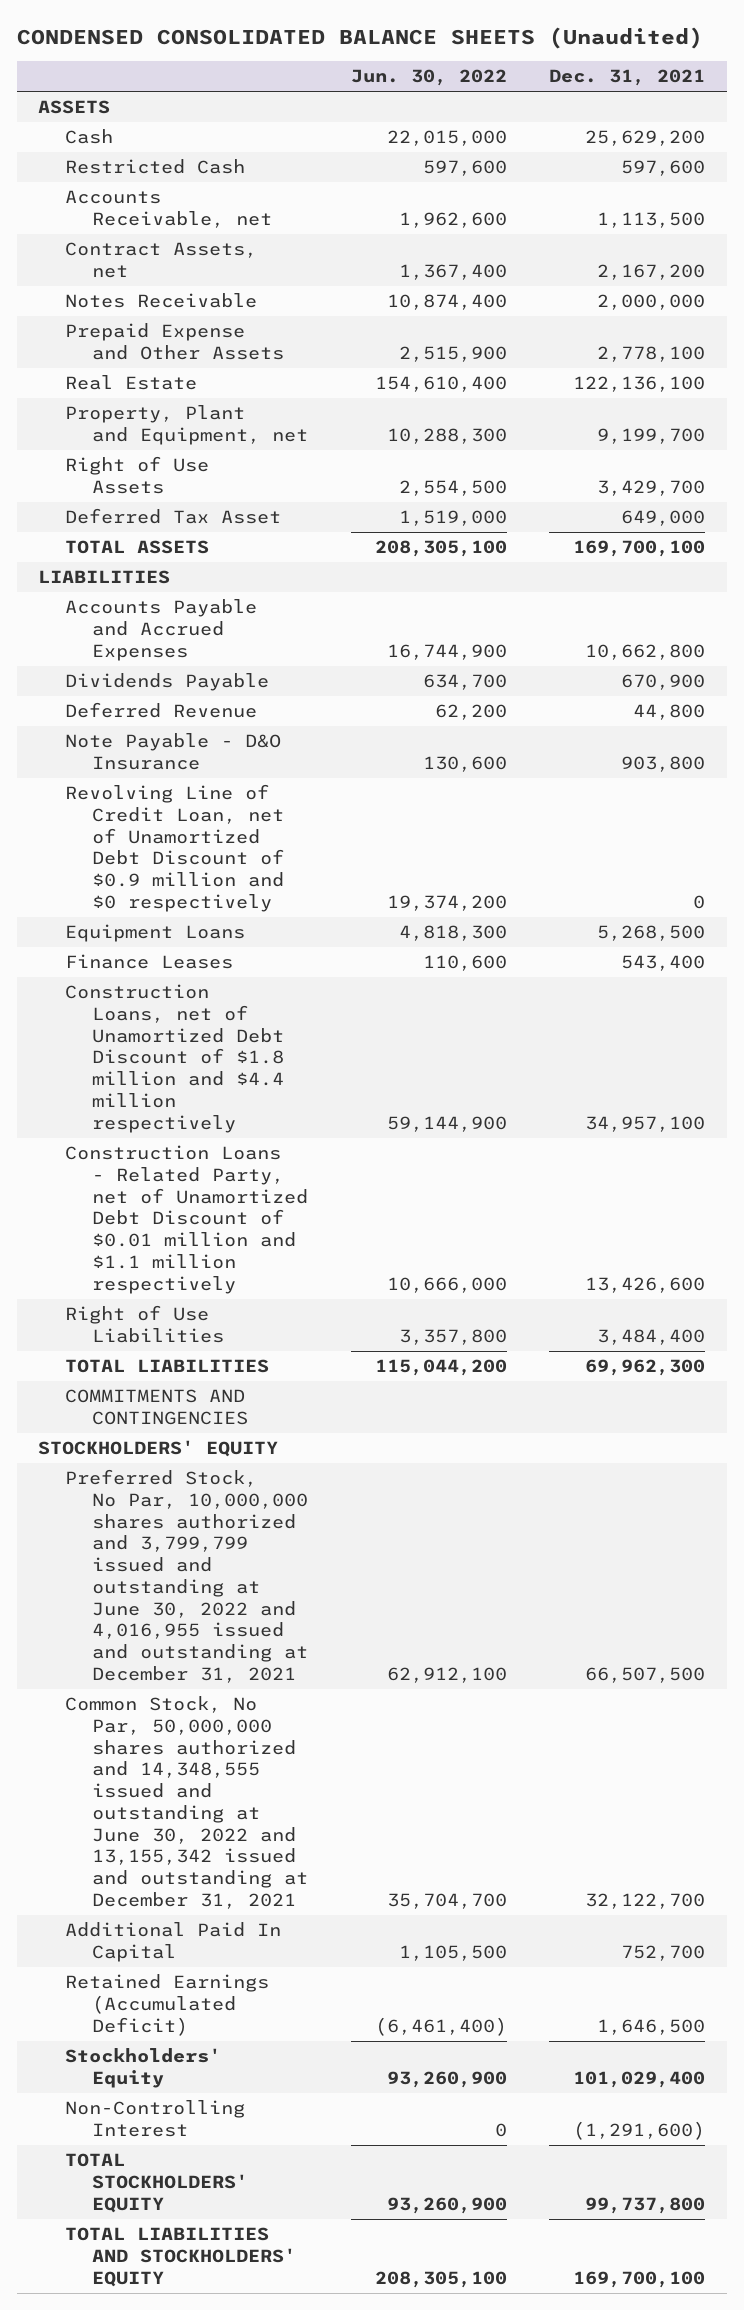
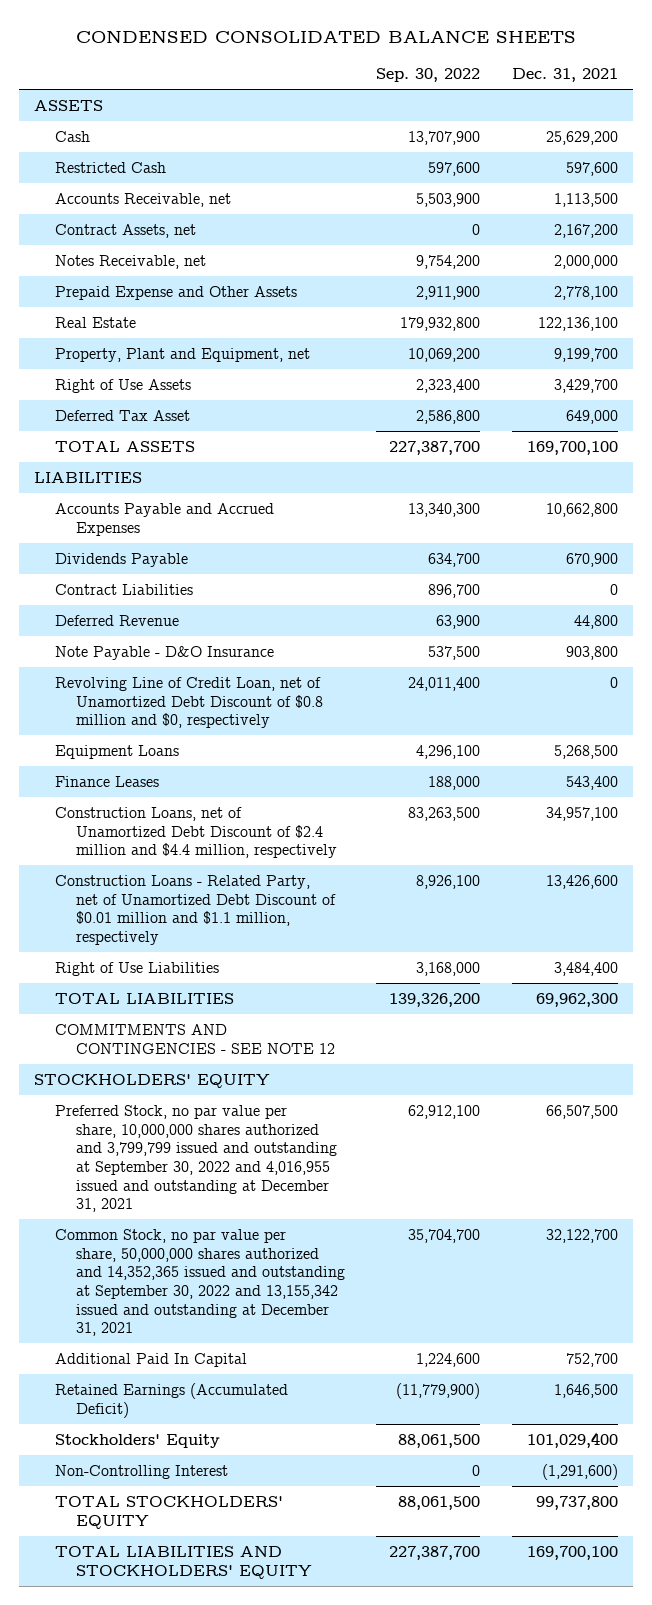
[16,26,703,49] CONDENSED CONSOLIDATED BALANCE SHEETS (Unaudited) -> [76,29,577,43] CONDENSED CONSOLIDATED BALANCE SHEETS
[350,69,507,87] Jun. 30, 2022 -> none
none -> [376,68,481,83] Sep. 30, 2022
[65,293,258,309] Notes Receivable -> [55,254,207,269] Notes Receivable, net
none -> [55,583,194,595] Contract Liabilities
[65,784,284,912] Revolving Line of Credit Loan, net of Unamortized Debt Discount of $0.9 million and $0 respectively -> [55,676,323,729] Revolving Line of Credit Loan, net of Unamortized Debt Discount of $0.8 million and $0, respectively
[65,984,284,1133] Construction Loans, net of Unamortized Debt Discount of $1.8 million and $4.4 million respectively -> [55,806,337,859] Construction Loans, net of Unamortized Debt Discount of $2.4 million and $4.4 million, respectively
[65,1145,308,1294] Construction Loans - Related Party, net of Unamortized Debt Discount of $0.01 million and $1.1 million respectively -> [55,874,336,945] Construction Loans - Related Party, net of Unamortized Debt Discount of $0.01 million and $1.1 million, respectively
[65,1389,248,1425] COMMITMENTS AND CONTINGENCIES -> [55,1023,335,1054] COMMITMENTS AND CONTINGENCIES - SEE NOTE 12
[65,1469,308,1683] Preferred Stock, No Par, 10,000,000 shares authorized and 3,799,799 issued and outstanding at June 30, 2022 and 4,016,955 issued and outstanding at December 31, 2021 -> [55,1104,337,1213] Preferred Stock, no par value per share, 10,000,000 shares authorized and 3,799,799 issued and outstanding at September 30, 2022 and 4,016,955 issued and outstanding at December 31, 2021
[65,1696,308,1909] Common Stock, No Par, 50,000,000 shares authorized and 14,348,555 issued and outstanding at June 30, 2022 and 13,155,342 issued and outstanding at December 31, 2021 -> [55,1228,345,1337] Common Stock, no par value per share, 50,000,000 shares authorized and 14,352,365 issued and outstanding at September 30, 2022 and 13,155,342 issued and outstanding at December 31, 2021

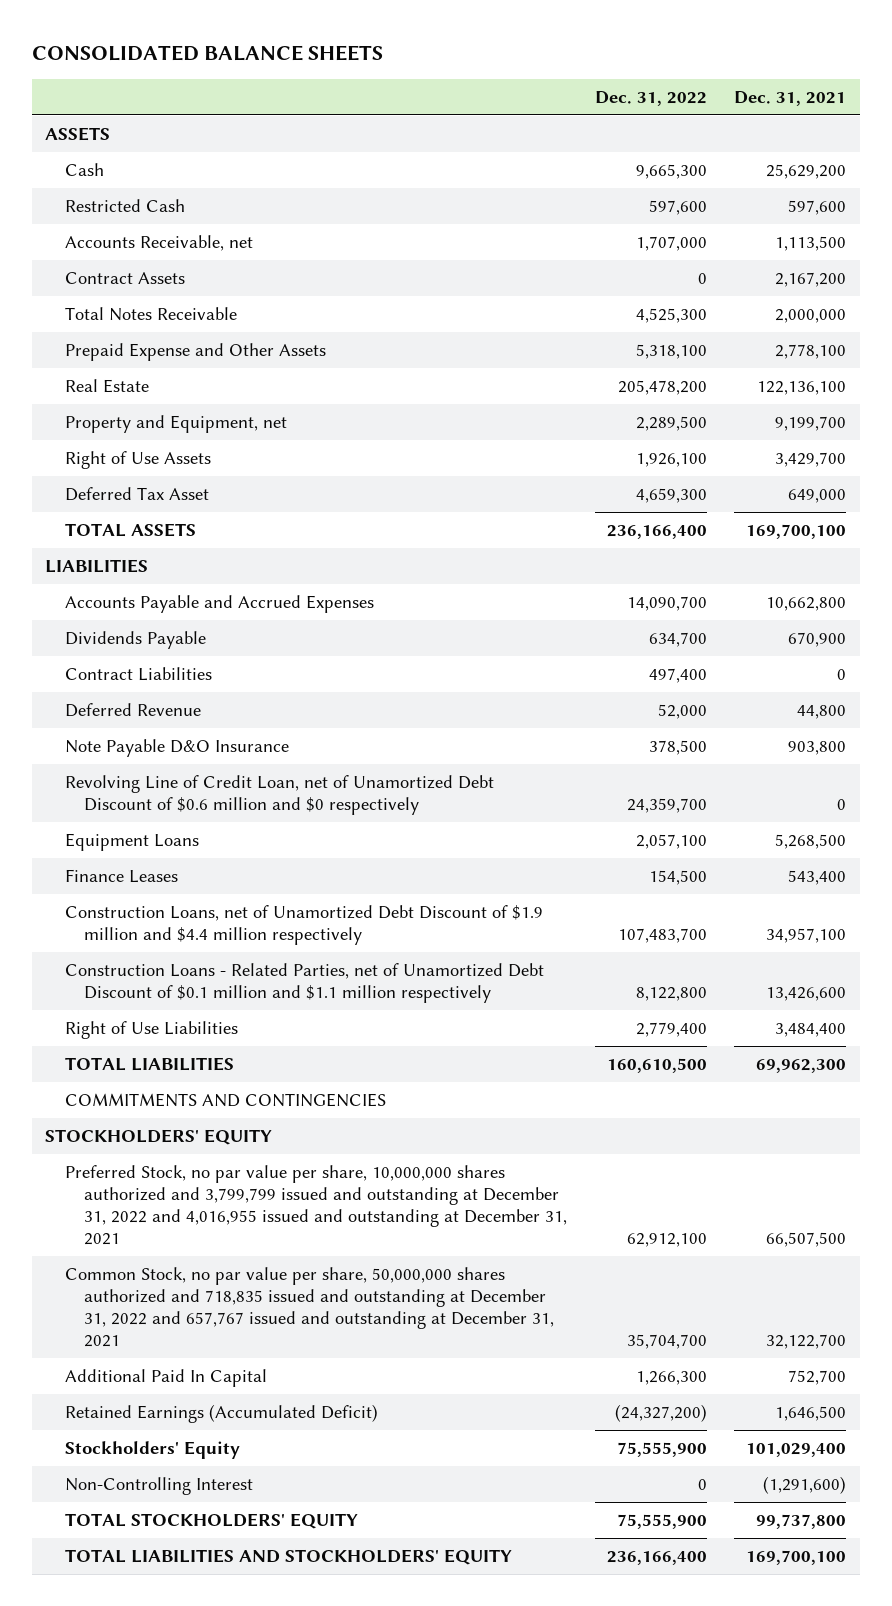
[76,29,577,43] CONDENSED CONSOLIDATED BALANCE SHEETS -> [31,45,383,62] CONSOLIDATED BALANCE SHEETS
[376,68,481,83] Sep. 30, 2022 -> none
none -> [594,90,707,106] Dec. 31, 2022
[55,223,197,238] Contract Assets, net -> [64,272,185,285] Contract Assets
[55,254,207,269] Notes Receivable, net -> [64,307,237,322] Total Notes Receivable
[55,347,311,362] Property, Plant and Equipment, net -> [64,415,287,434] Property and Equipment, net
[55,645,275,660] Note Payable - D&O Insurance -> [64,739,289,758] Note Payable D&O Insurance
[55,676,323,729] Revolving Line of Credit Loan, net of Unamortized Debt Discount of $0.8 million and $0, respectively -> [64,775,494,816] Revolving Line of Credit Loan, net of Unamortized Debt Discount of $0.6 million and $0 respectively
[55,806,337,859] Construction Loans, net of Unamortized Debt Discount of $2.4 million and $4.4 million, respectively -> [64,905,543,946] Construction Loans, net of Unamortized Debt Discount of $1.9 million and $4.4 million respectively
[55,874,336,945] Construction Loans - Related Party, net of Unamortized Debt Discount of $0.01 million and $1.1 million, respectively -> [64,963,544,1004] Construction Loans - Related Parties, net of Unamortized Debt Discount of $0.1 million and $1.1 million respectively
[55,1023,335,1054] COMMITMENTS AND CONTINGENCIES - SEE NOTE 12 -> [64,1093,386,1108] COMMITMENTS AND CONTINGENCIES
[55,1104,337,1213] Preferred Stock, no par value per share, 10,000,000 shares authorized and 3,799,799 issued and outstanding at September 30, 2022 and 4,016,955 issued and outstanding at December 31, 2021 -> [64,1165,568,1246] Preferred Stock, no par value per share, 10,000,000 shares authorized and 3,799,799 issued and outstanding at December 31, 2022 and 4,016,955 issued and outstanding at December 31, 2021
[55,1228,345,1337] Common Stock, no par value per share, 50,000,000 shares authorized and 14,352,365 issued and outstanding at September 30, 2022 and 13,155,342 issued and outstanding at December 31, 2021 -> [64,1267,555,1348] Common Stock, no par value per share, 50,000,000 shares authorized and 718,835 issued and outstanding at December 31, 2022 and 657,767 issued and outstanding at December 31, 2021

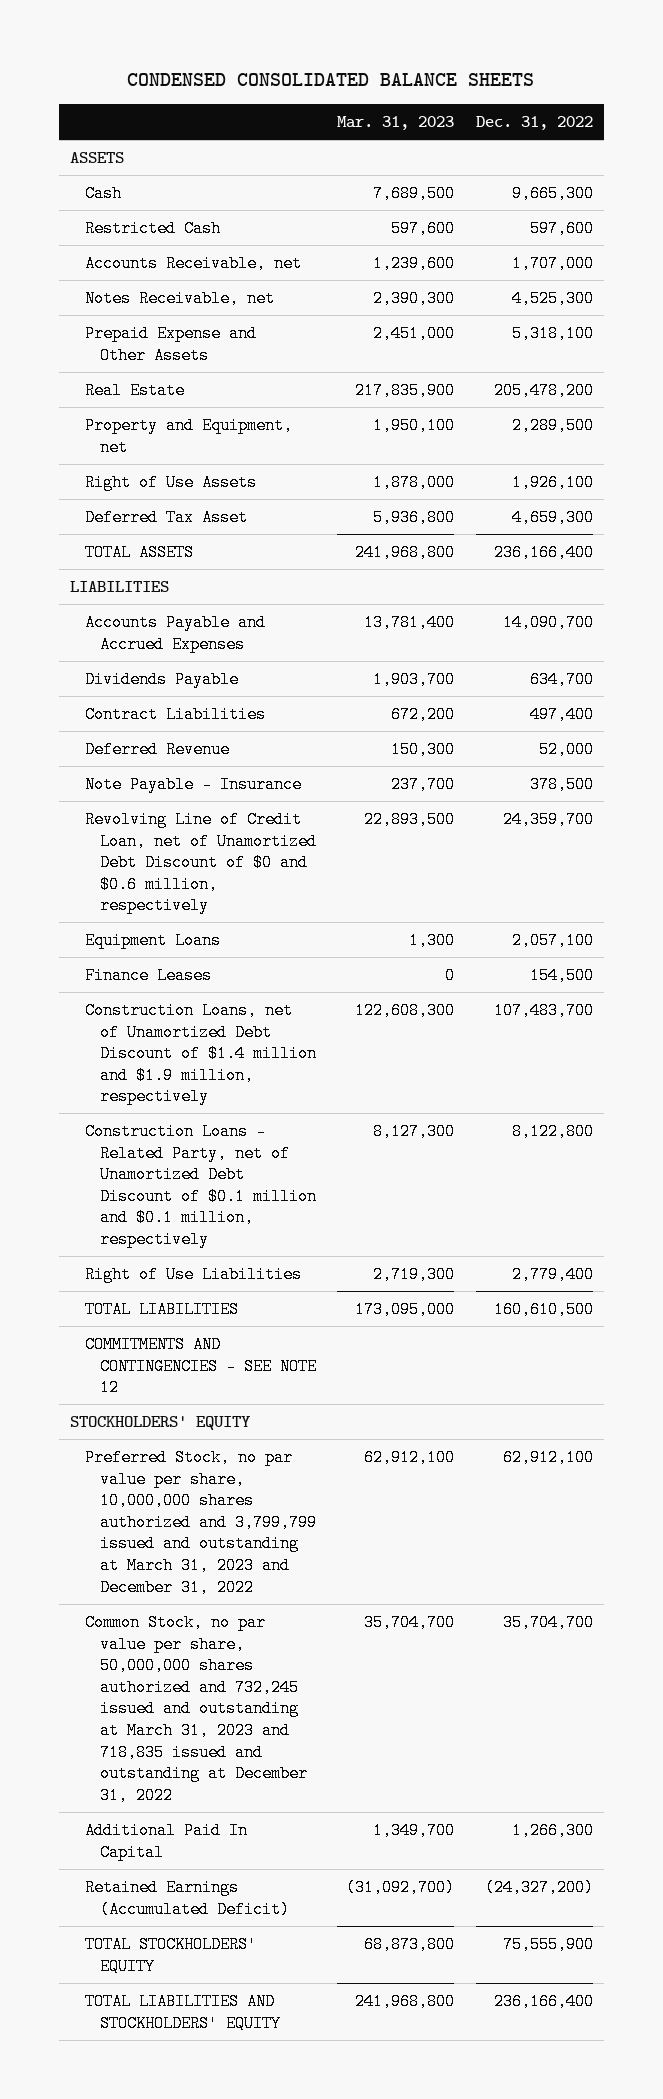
[31,45,383,62] CONSOLIDATED BALANCE SHEETS -> [127,73,535,87] CONDENSED CONSOLIDATED BALANCE SHEETS
[734,90,847,106] Dec. 31, 2021 -> none
none -> [337,116,455,131] Mar. 31, 2023
[64,272,185,285] Contract Assets -> none
[64,307,237,322] Total Notes Receivable -> [84,289,275,307] Notes Receivable, net
[64,739,289,758] Note Payable D&O Insurance -> [84,775,302,793] Note Payable - Insurance
[64,775,494,816] Revolving Line of Credit Loan, net of Unamortized Debt Discount of $0.6 million and $0 respectively -> [84,810,317,915] Revolving Line of Credit Loan, net of Unamortized Debt Discount of $0 and $0.6 million, respectively
[64,905,543,946] Construction Loans, net of Unamortized Debt Discount of $1.9 million and $4.4 million respectively -> [84,1001,317,1106] Construction Loans, net of Unamortized Debt Discount of $1.4 million and $1.9 million, respectively
[64,963,544,1004] Construction Loans - Related Parties, net of Unamortized Debt Discount of $0.1 million and $1.1 million respectively -> [84,1122,317,1249] Construction Loans - Related Party, net of Unamortized Debt Discount of $0.1 million and $0.1 million, respectively
[64,1093,386,1108] COMMITMENTS AND CONTINGENCIES -> [84,1335,317,1397] COMMITMENTS AND CONTINGENCIES - SEE NOTE 12
[64,1165,568,1246] Preferred Stock, no par value per share, 10,000,000 shares authorized and 3,799,799 issued and outstanding at December 31, 2022 and 4,016,955 issued and outstanding at December 31, 2021 -> [84,1448,317,1596] Preferred Stock, no par value per share, 10,000,000 shares authorized and 3,799,799 issued and outstanding at March 31, 2023 and December 31, 2022
[64,1267,555,1348] Common Stock, no par value per share, 50,000,000 shares authorized and 718,835 issued and outstanding at December 31, 2022 and 657,767 issued and outstanding at December 31, 2021 -> [84,1613,308,1804] Common Stock, no par value per share, 50,000,000 shares authorized and 732,245 issued and outstanding at March 31, 2023 and 718,835 issued and outstanding at December 31, 2022
[64,1441,240,1460] Stockholders' Equity -> none
[64,1477,253,1496] Non-Controlling Interest -> none

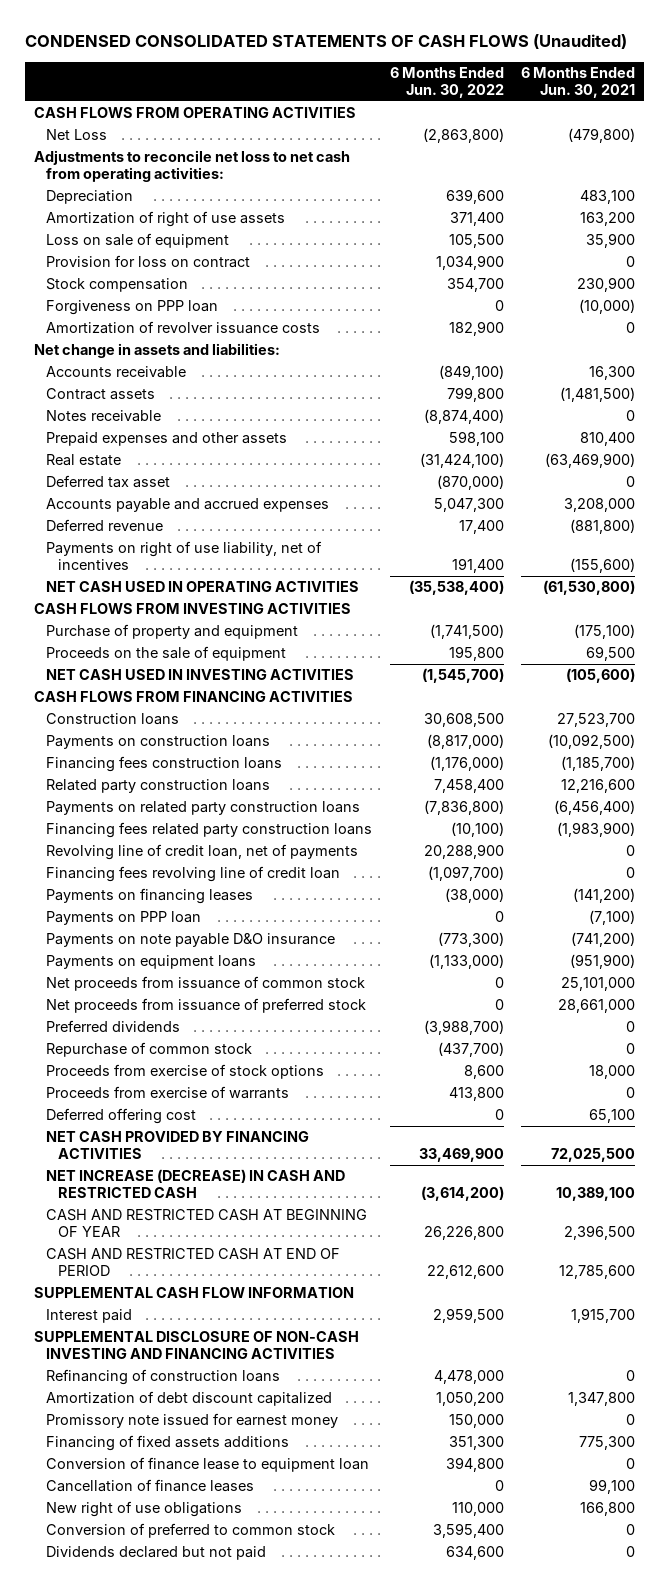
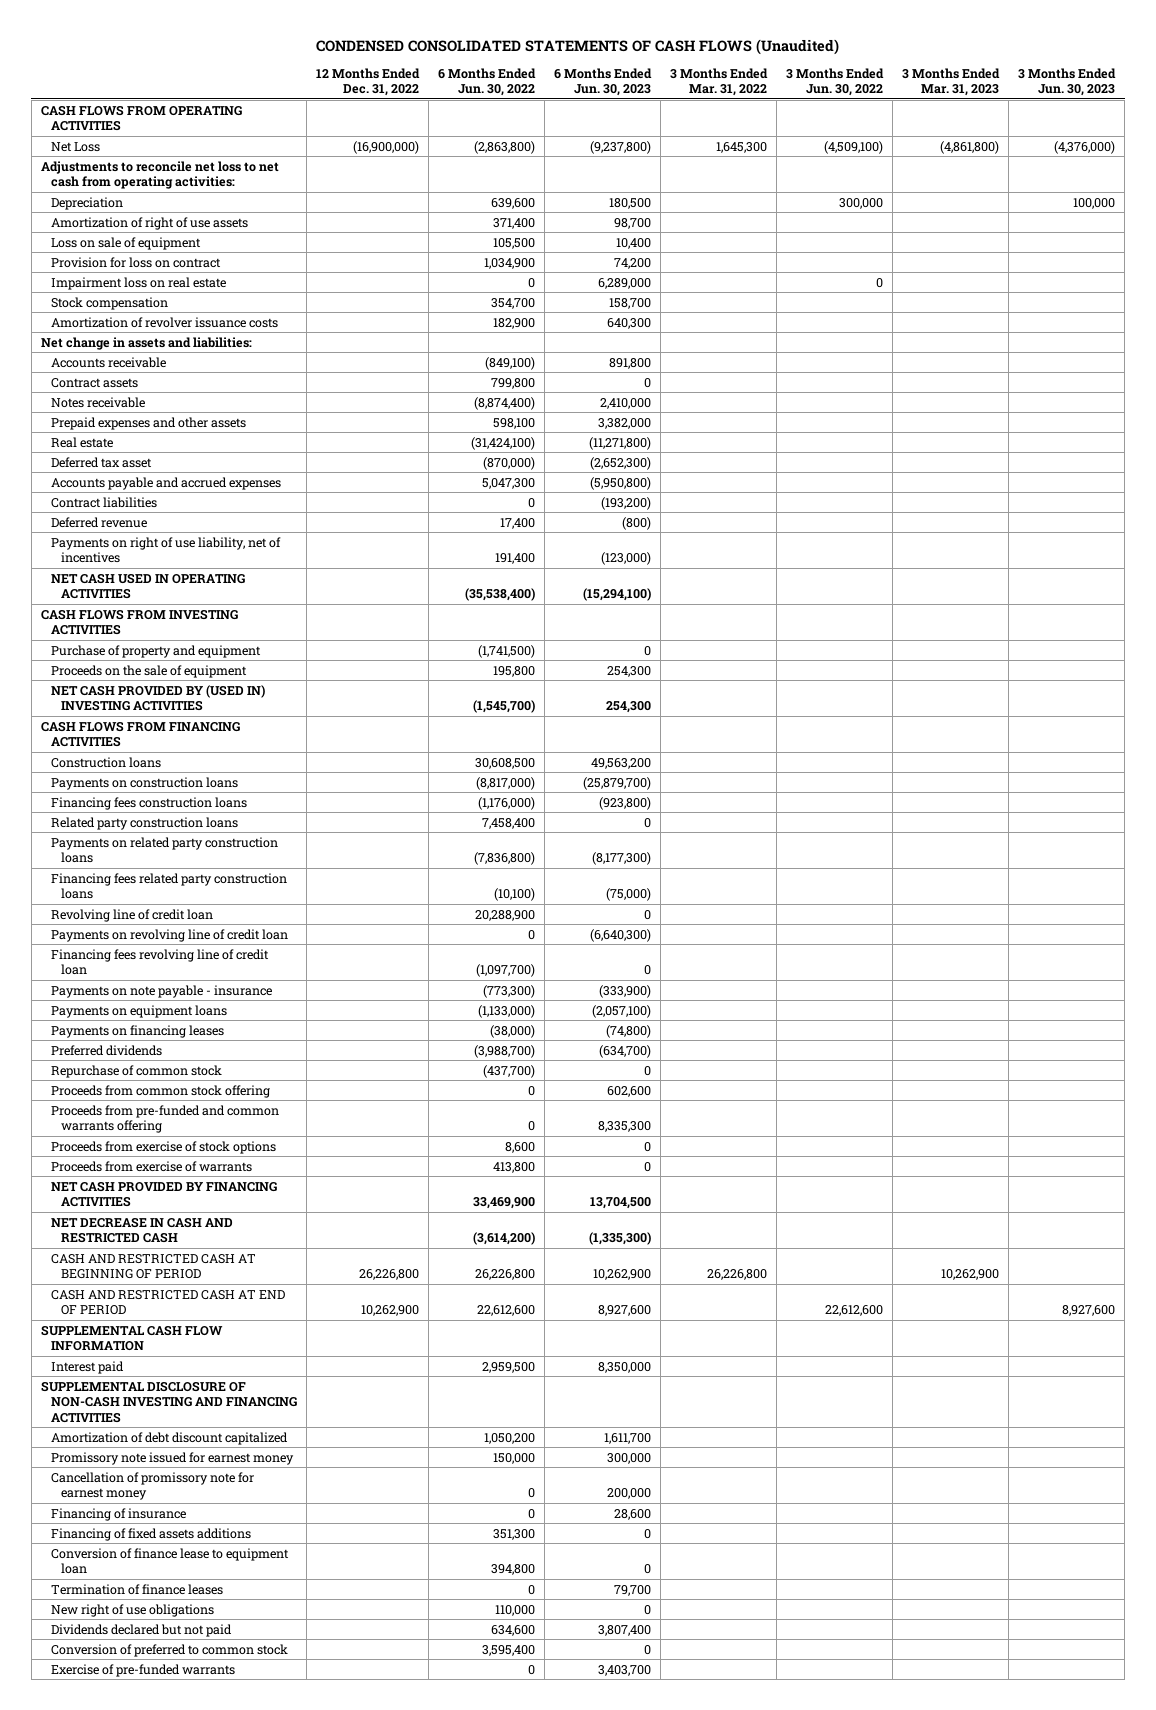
[521,66,636,98] 6 Months Ended Jun. 30, 2021 -> none
none -> [315,67,420,97] 12 Months Ended Dec. 31, 2022
none -> [553,67,652,97] 6 Months Ended Jun. 30, 2023
none -> [669,67,768,97] 3 Months Ended Mar. 31, 2022
none -> [785,67,884,97] 3 Months Ended Jun. 30, 2022
none -> [902,67,1001,97] 3 Months Ended Mar. 31, 2023
none -> [1018,67,1117,97] 3 Months Ended Jun. 30, 2023
none -> [50,276,226,290] Impairment loss on real estate
[45,300,218,316] Forgiveness on PPP loan -> none
none -> [50,496,157,508] Contract liabilities
[45,669,354,681] NET CASH USED IN INVESTING ACTIVITIES -> [50,684,265,712] NET CASH PROVIDED BY (USED IN) INVESTING ACTIVITIES
[45,844,358,861] Revolving line of credit loan, net of payments -> [50,908,213,922] Revolving line of credit loan
none -> [50,928,288,942] Payments on revolving line of credit loan
[45,911,201,926] Payments on PPP loan -> none
[45,933,335,948] Payments on note payable D&O insurance -> [50,984,272,998] Payments on note payable - insurance
[45,976,365,992] Net proceeds from issuance of common stock -> none
[45,998,366,1014] Net proceeds from issuance of preferred stock -> none
[45,888,253,905] Payments on financing leases -> [50,1024,224,1038] Payments on financing leases
none -> [50,1084,270,1098] Proceeds from common stock offering
none -> [50,1104,279,1134] Proceeds from pre-funded and common warrants offering
[45,1108,196,1125] Deferred offering cost -> none
[45,1169,345,1199] NET INCREASE (DECREASE) IN CASH AND RESTRICTED CASH -> [50,1216,233,1244] NET DECREASE IN CASH AND RESTRICTED CASH
[45,1209,367,1238] CASH AND RESTRICTED CASH AT BEGINNING OF YEAR -> [50,1253,256,1280] CASH AND RESTRICTED CASH AT BEGINNING OF PERIOD
[45,1369,280,1386] Refinancing of construction loans -> none
none -> [50,1471,254,1501] Cancellation of promissory note for earnest money
none -> [50,1507,186,1521] Financing of insurance
[45,1479,254,1493] Cancellation of finance leases -> [50,1583,223,1595] Termination of finance leases
[45,1523,335,1539] Conversion of preferred to common stock -> [50,1643,288,1657] Conversion of preferred to common stock
none -> [50,1663,235,1677] Exercise of pre-funded warrants

